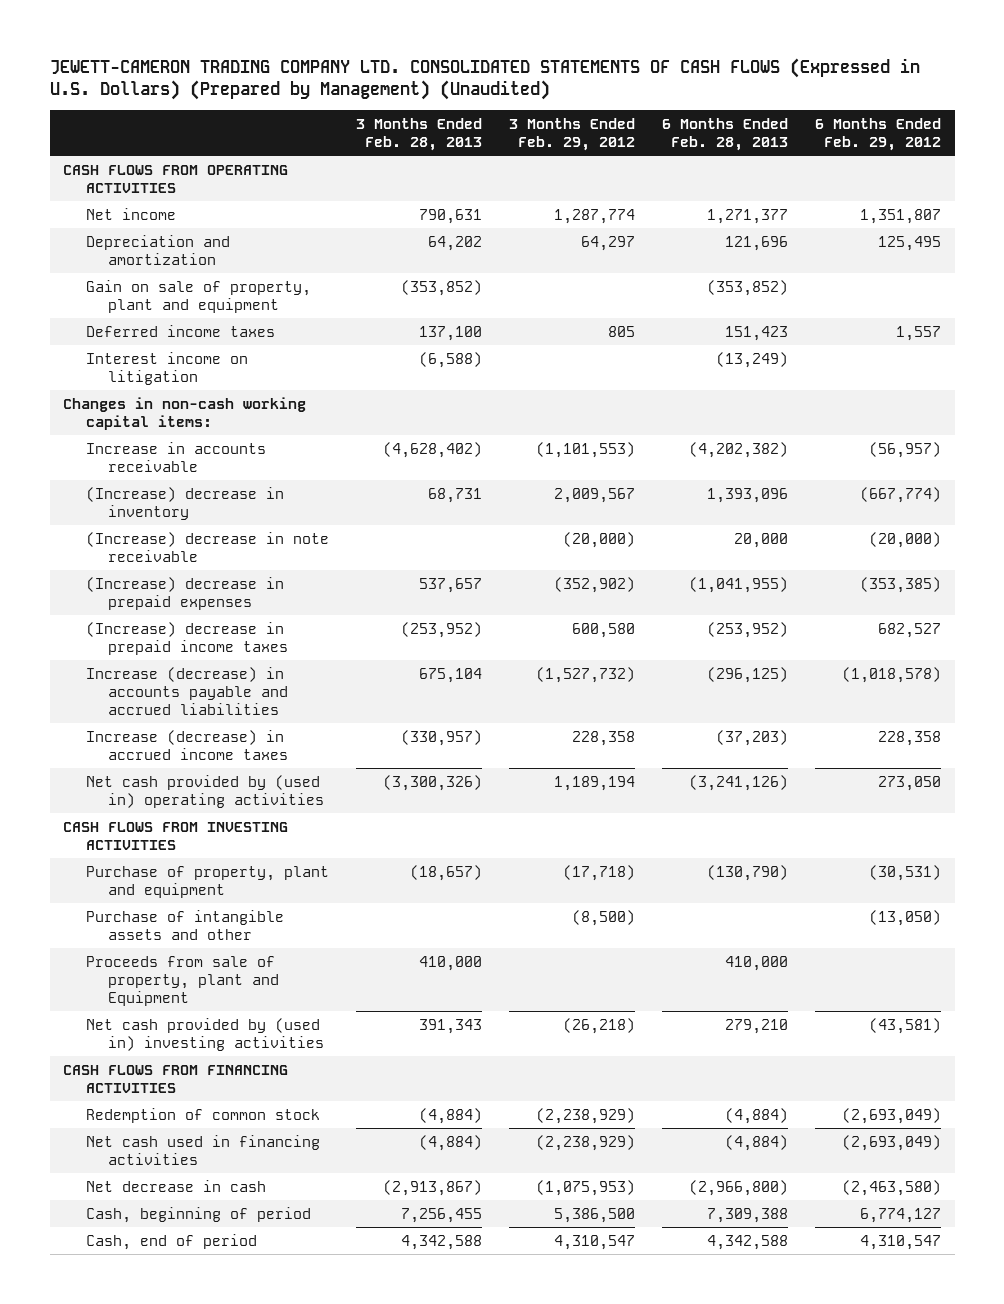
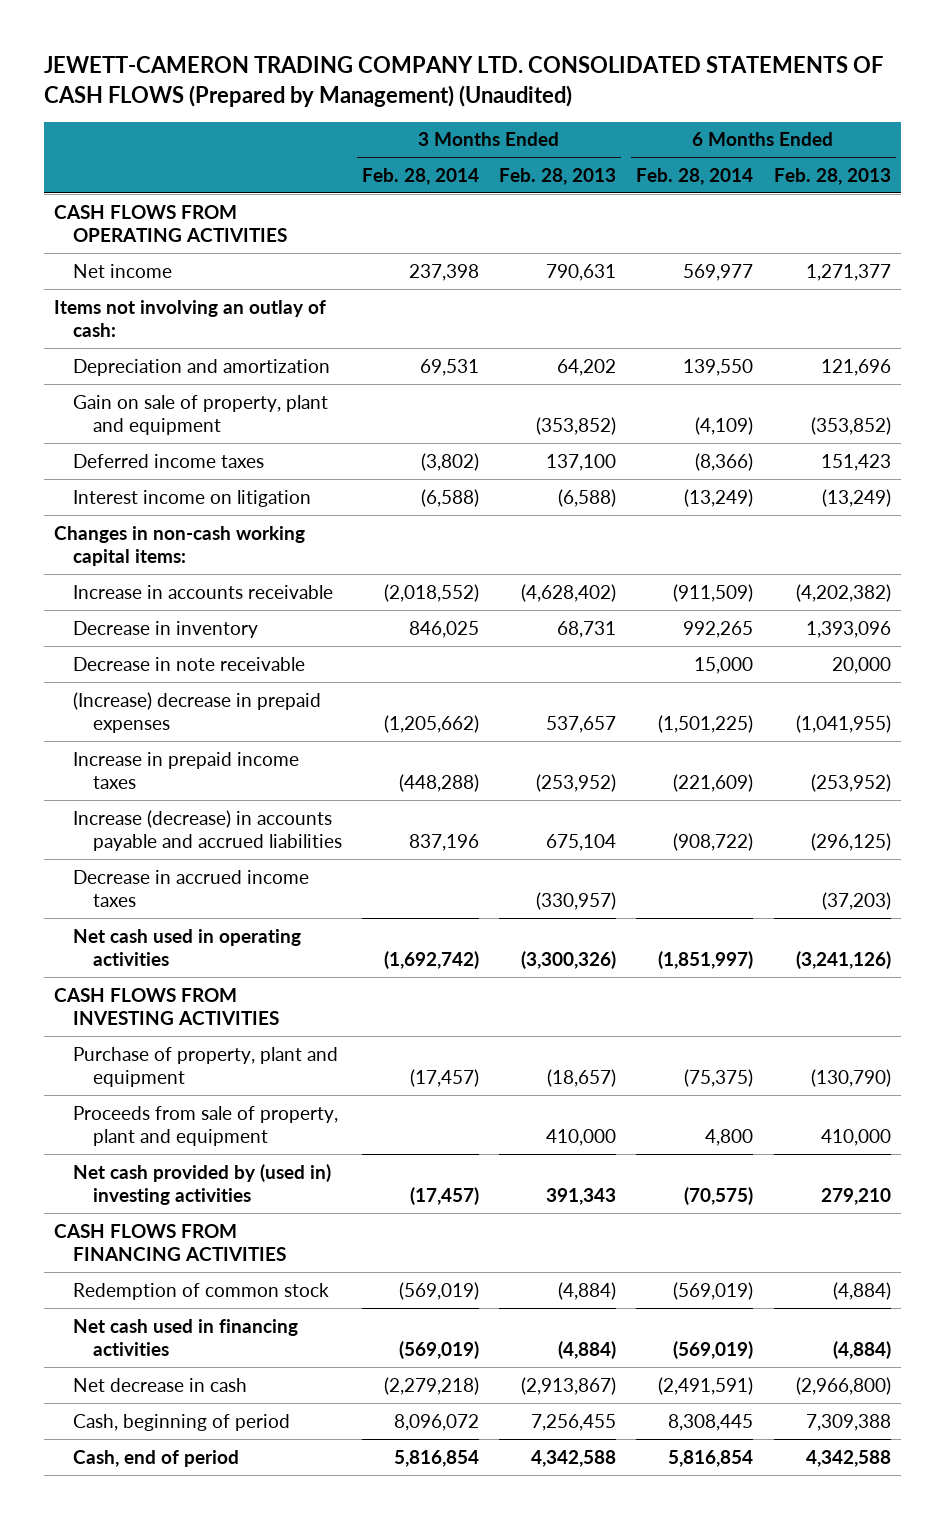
[49,57,920,101] JEWETT-CAMERON TRADING COMPANY LTD. CONSOLIDATED STATEMENTS OF CASH FLOWS (Expressed in U.S. Dollars) (Prepared by Management) (Unaudited) -> [43,56,883,107] JEWETT-CAMERON TRADING COMPANY LTD. CONSOLIDATED STATEMENTS OF CASH FLOWS (Prepared by Management) (Unaudited)
[508,117,635,151] 3 Months Ended Feb. 29, 2012 -> none
[815,117,942,151] 6 Months Ended Feb. 29, 2012 -> none
none -> [362,167,480,185] Feb. 28, 2014
none -> [636,167,754,185] Feb. 28, 2014
none -> [53,299,326,338] Items not involving an outlay of cash:
[85,486,284,520] (Increase) decrease in inventory -> [73,620,259,638] Decrease in inventory
[85,531,329,562] (Increase) decrease in note receivable -> [73,656,306,671] Decrease in note receivable
[85,621,288,655] (Increase) decrease in prepaid income taxes -> [73,751,300,790] Increase in prepaid income taxes
[85,729,288,760] Increase (decrease) in accrued income taxes -> [73,869,310,908] Decrease in accrued income taxes
[85,774,324,808] Net cash provided by (used in) operating activities -> [73,928,302,967] Net cash used in operating activities
[85,909,284,940] Purchase of intangible assets and other -> none
[85,955,279,1006] Proceeds from sale of property, plant and Equipment -> [73,1105,339,1147] Proceeds from sale of property, plant and equipment

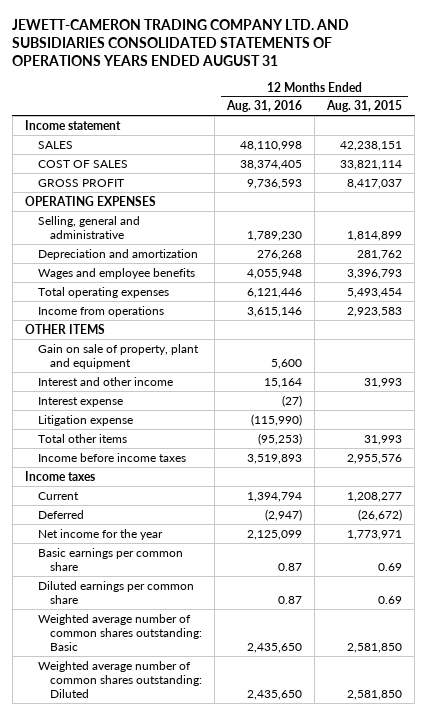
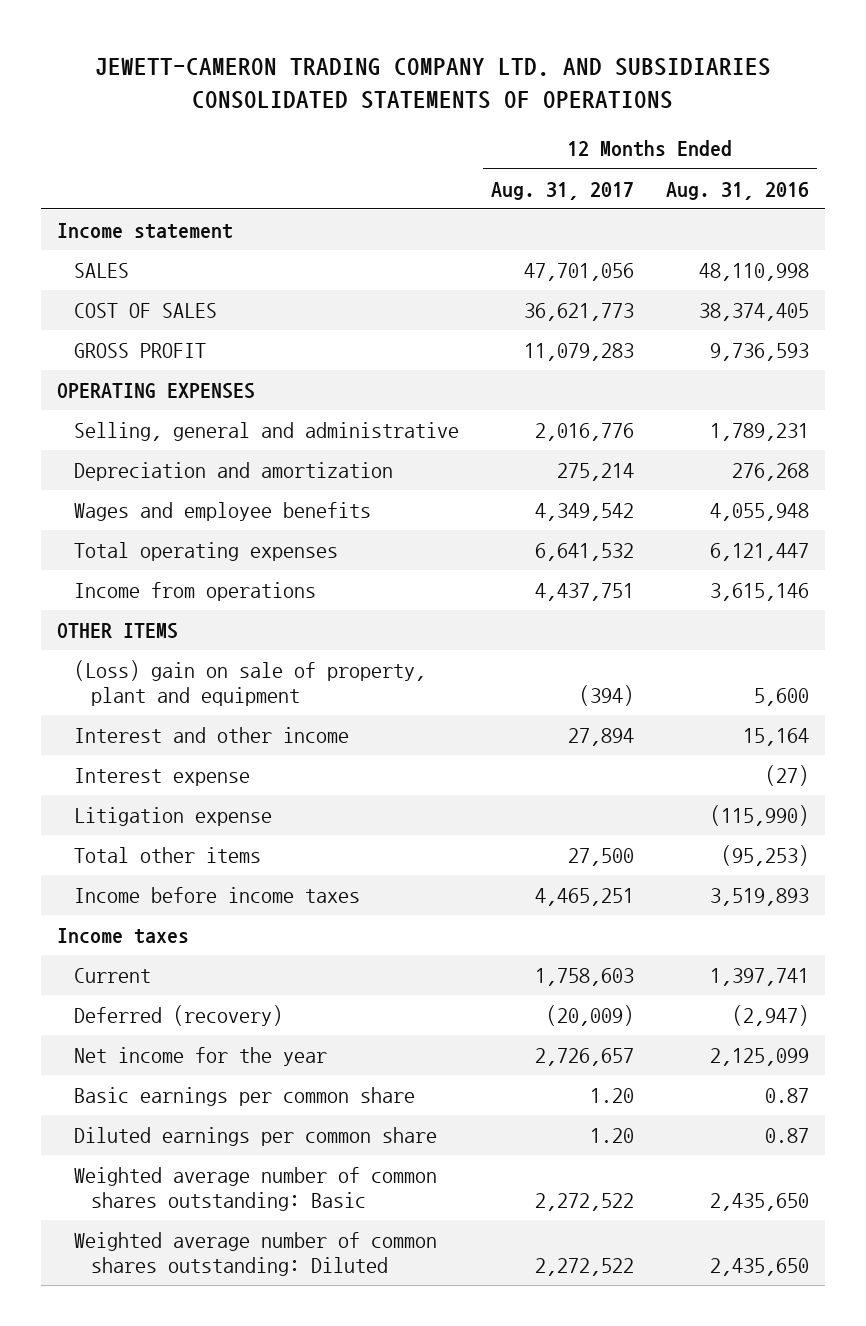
[12,19,350,67] JEWETT-CAMERON TRADING COMPANY LTD. AND SUBSIDIARIES CONSOLIDATED STATEMENTS OF OPERATIONS YEARS ENDED AUGUST 31 -> [94,57,771,109] JEWETT-CAMERON TRADING COMPANY LTD. AND SUBSIDIARIES CONSOLIDATED STATEMENTS OF OPERATIONS
[326,100,403,113] Aug. 31, 2015 -> none
none -> [491,181,635,200] Aug. 31, 2017
[247,230,303,241] 1,789,230 -> [710,422,810,441] 1,789,231
[247,287,303,298] 6,121,446 -> [710,542,810,561] 6,121,447
[37,343,199,369] Gain on sale of property, plant and equipment -> [73,659,426,706] (Loss) gain on sale of property, plant and equipment
[247,491,303,502] 1,394,794 -> [710,967,810,986] 1,397,741
[37,509,84,519] Deferred -> [73,1004,283,1026] Deferred (recovery)

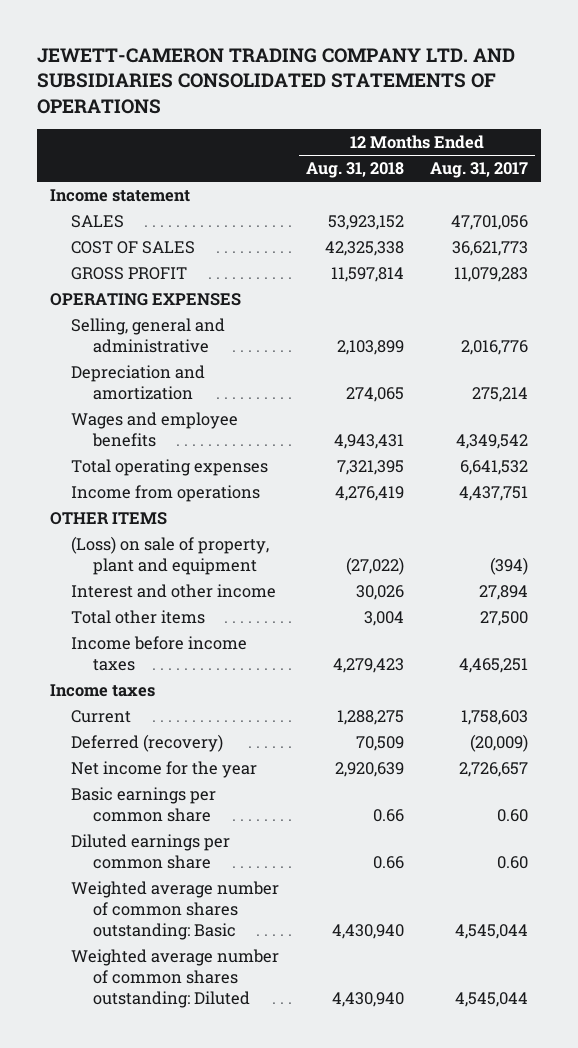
[666,181,810,200] Aug. 31, 2016 -> none
none -> [305,162,404,179] Aug. 31, 2018
[73,659,426,706] (Loss) gain on sale of property, plant and equipment -> [71,535,270,576] (Loss) on sale of property, plant and equipment
[73,767,250,786] Interest expense -> none
[73,806,272,826] Litigation expense -> none
[590,1087,635,1103] 1.20 -> [496,809,528,823] 0.60
[590,1127,635,1143] 1.20 -> [496,856,528,870] 0.60
[535,1192,635,1211] 2,272,522 -> [454,924,528,940] 4,545,044
[535,1257,635,1276] 2,272,522 -> [454,992,528,1008] 4,545,044

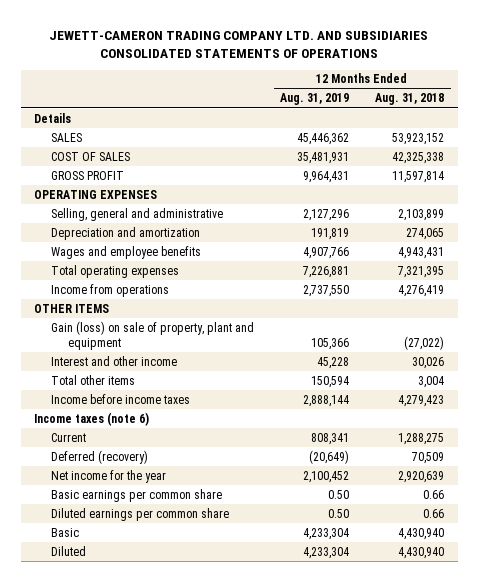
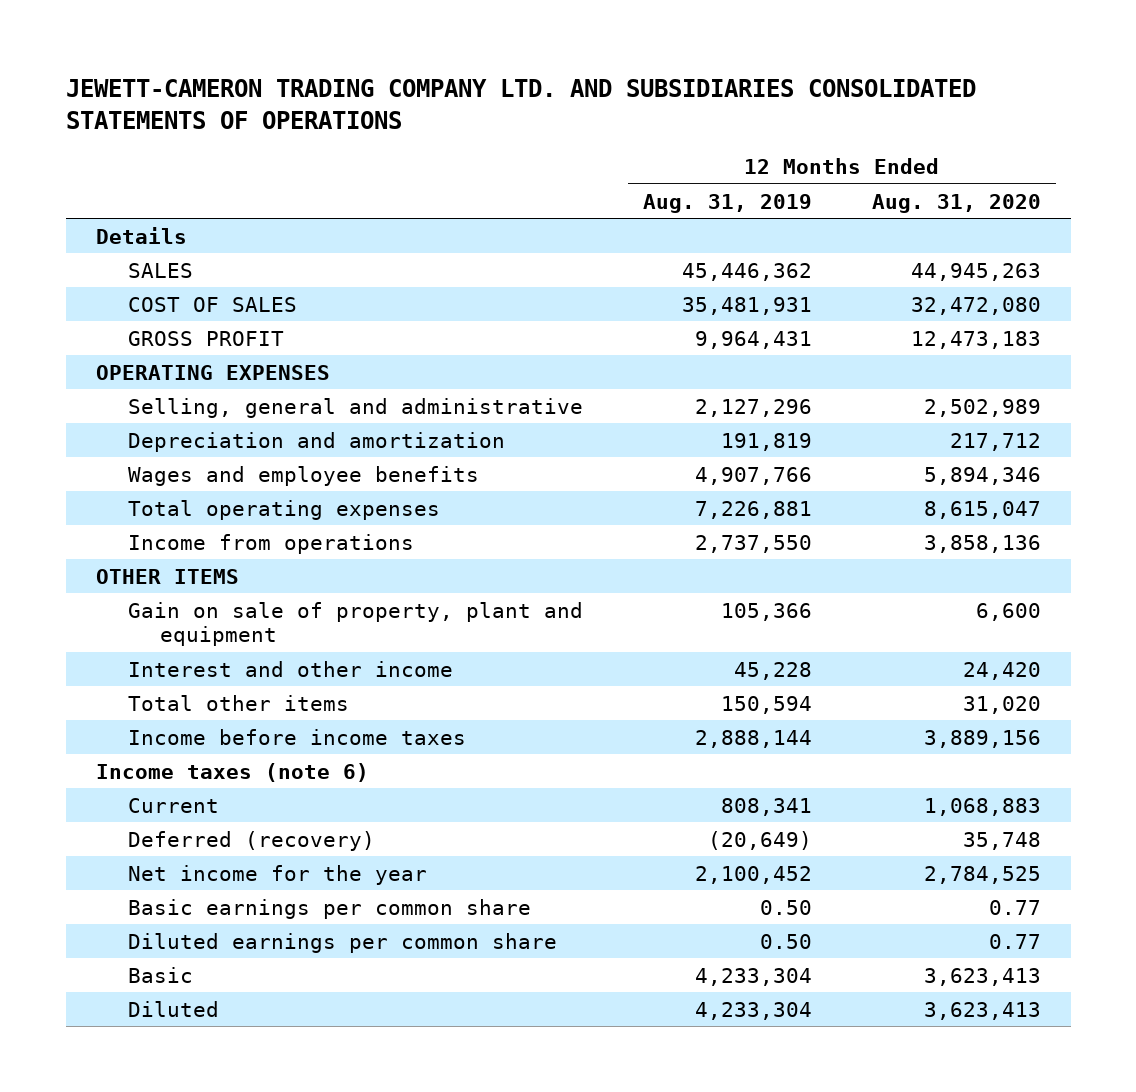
[375,93,445,106] Aug. 31, 2018 -> none
none -> [871,193,1041,213] Aug. 31, 2020
[51,320,255,350] Gain (loss) on sale of property, plant and equipment -> [127,601,583,646] Gain on sale of property, plant and equipment

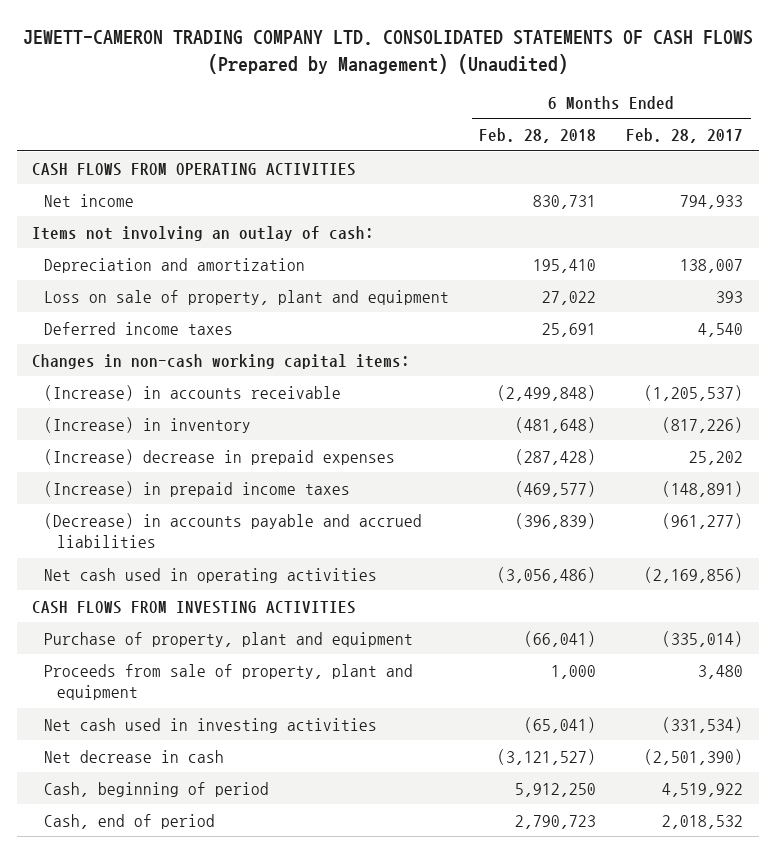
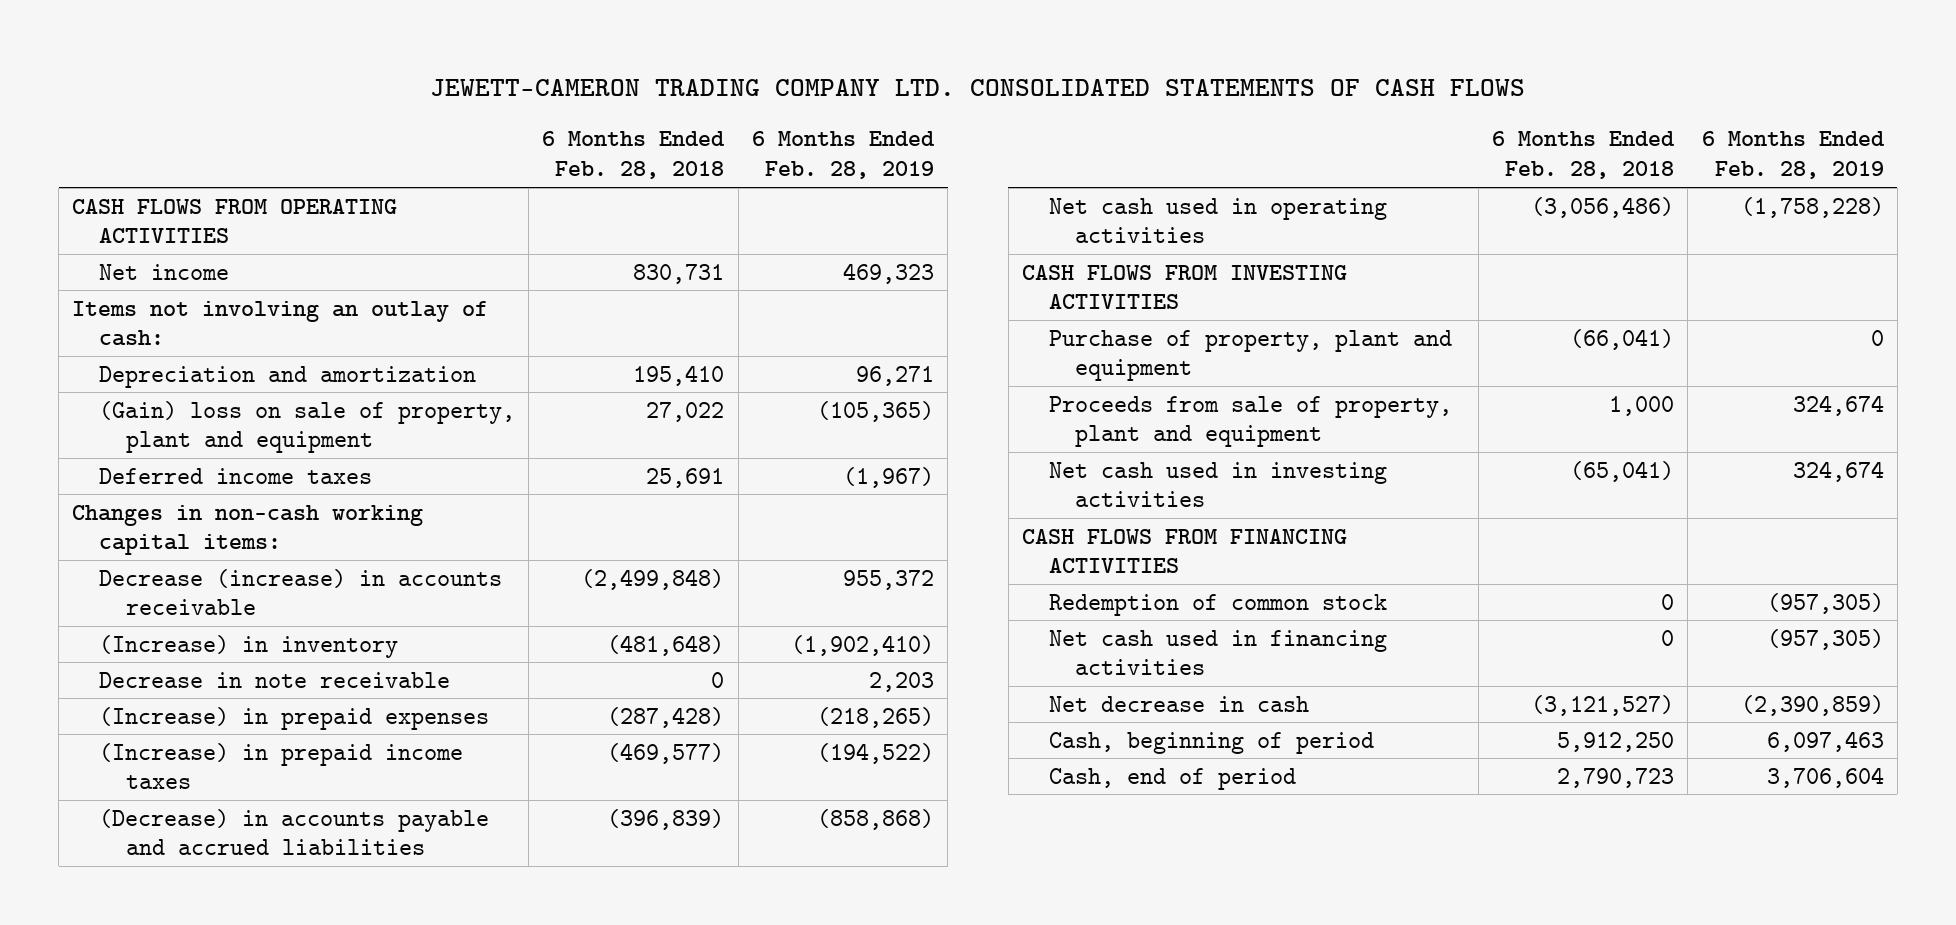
[22,30,753,74] JEWETT-CAMERON TRADING COMPANY LTD. CONSOLIDATED STATEMENTS OF CASH FLOWS (Prepared by Management) (Unaudited) -> [429,79,1525,97] JEWETT-CAMERON TRADING COMPANY LTD. CONSOLIDATED STATEMENTS OF CASH FLOWS
[626,128,744,144] Feb. 28, 2017 -> none
none -> [751,131,935,180] 6 Months Ended Feb. 28, 2019
[44,289,450,305] Loss on sale of property, plant and equipment -> [99,400,516,454] (Gain) loss on sale of property, plant and equipment
[44,384,342,401] (Increase) in accounts receivable -> [99,568,503,616] Decrease (increase) in accounts receivable
none -> [99,671,451,688] Decrease in note receivable
[44,448,396,465] (Increase) decrease in prepaid expenses -> [99,706,490,730] (Increase) in prepaid expenses
none -> [1022,528,1348,574] CASH FLOWS FROM FINANCING ACTIVITIES
none -> [1048,593,1387,616] Redemption of common stock
none -> [1048,629,1387,676] Net cash used in financing activities

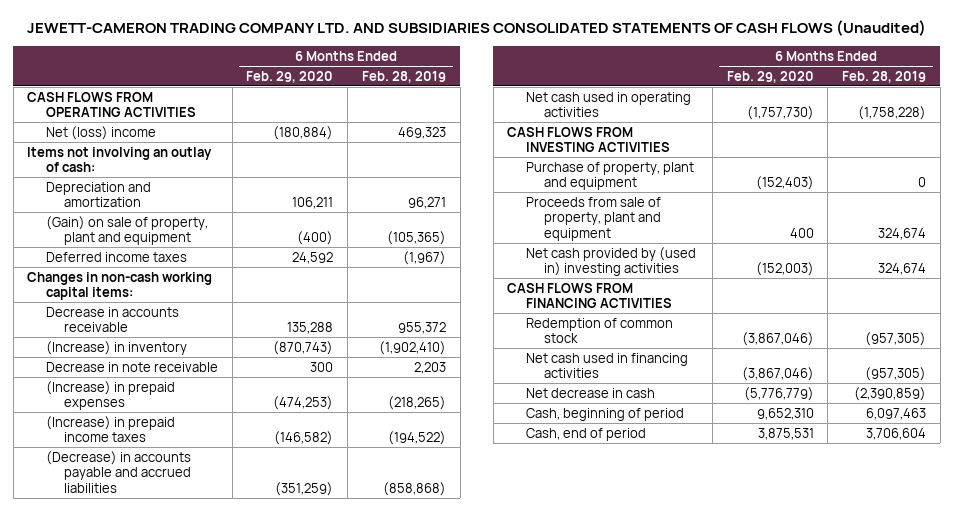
[429,79,1525,97] JEWETT-CAMERON TRADING COMPANY LTD. CONSOLIDATED STATEMENTS OF CASH FLOWS -> [26,20,926,37] JEWETT-CAMERON TRADING COMPANY LTD. AND SUBSIDIARIES CONSOLIDATED STATEMENTS OF CASH FLOWS (Unaudited)
[542,131,726,180] 6 Months Ended Feb. 28, 2018 -> none
none -> [246,70,334,83] Feb. 29, 2020
[99,263,230,280] Net income -> [45,125,156,140] Net (loss) income
[99,400,516,454] (Gain) loss on sale of property, plant and equipment -> [45,215,208,246] (Gain) on sale of property, plant and equipment
[99,568,503,616] Decrease (increase) in accounts receivable -> [45,306,179,333] Decrease in accounts receivable
[1048,461,1387,508] Net cash used in investing activities -> [525,246,696,277] Net cash provided by (used in) investing activities

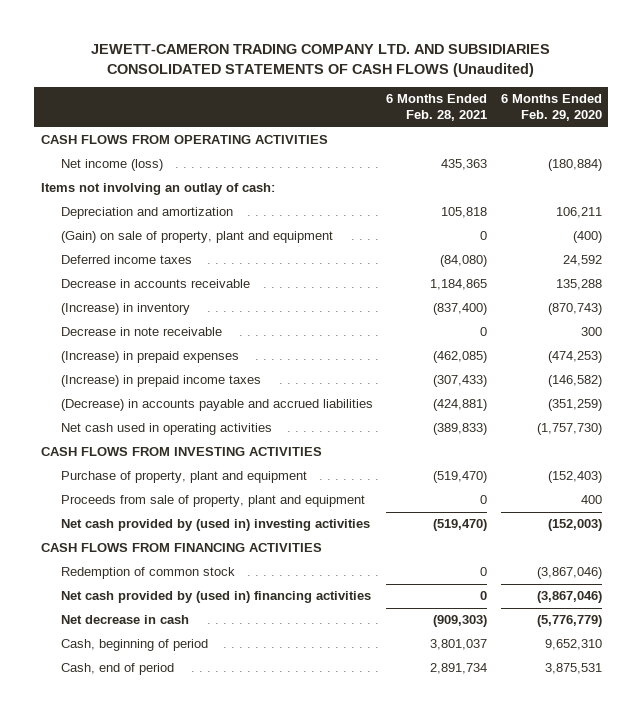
[362,70,447,83] Feb. 28, 2019 -> none
none -> [386,94,488,122] 6 Months Ended Feb. 28, 2021
[45,125,156,140] Net (loss) income -> [60,159,163,172] Net income (loss)
[27,271,213,301] Changes in non-cash working capital items: -> none
[525,352,688,379] Net cash used in financing activities -> [60,591,371,604] Net cash provided by (used in) financing activities

